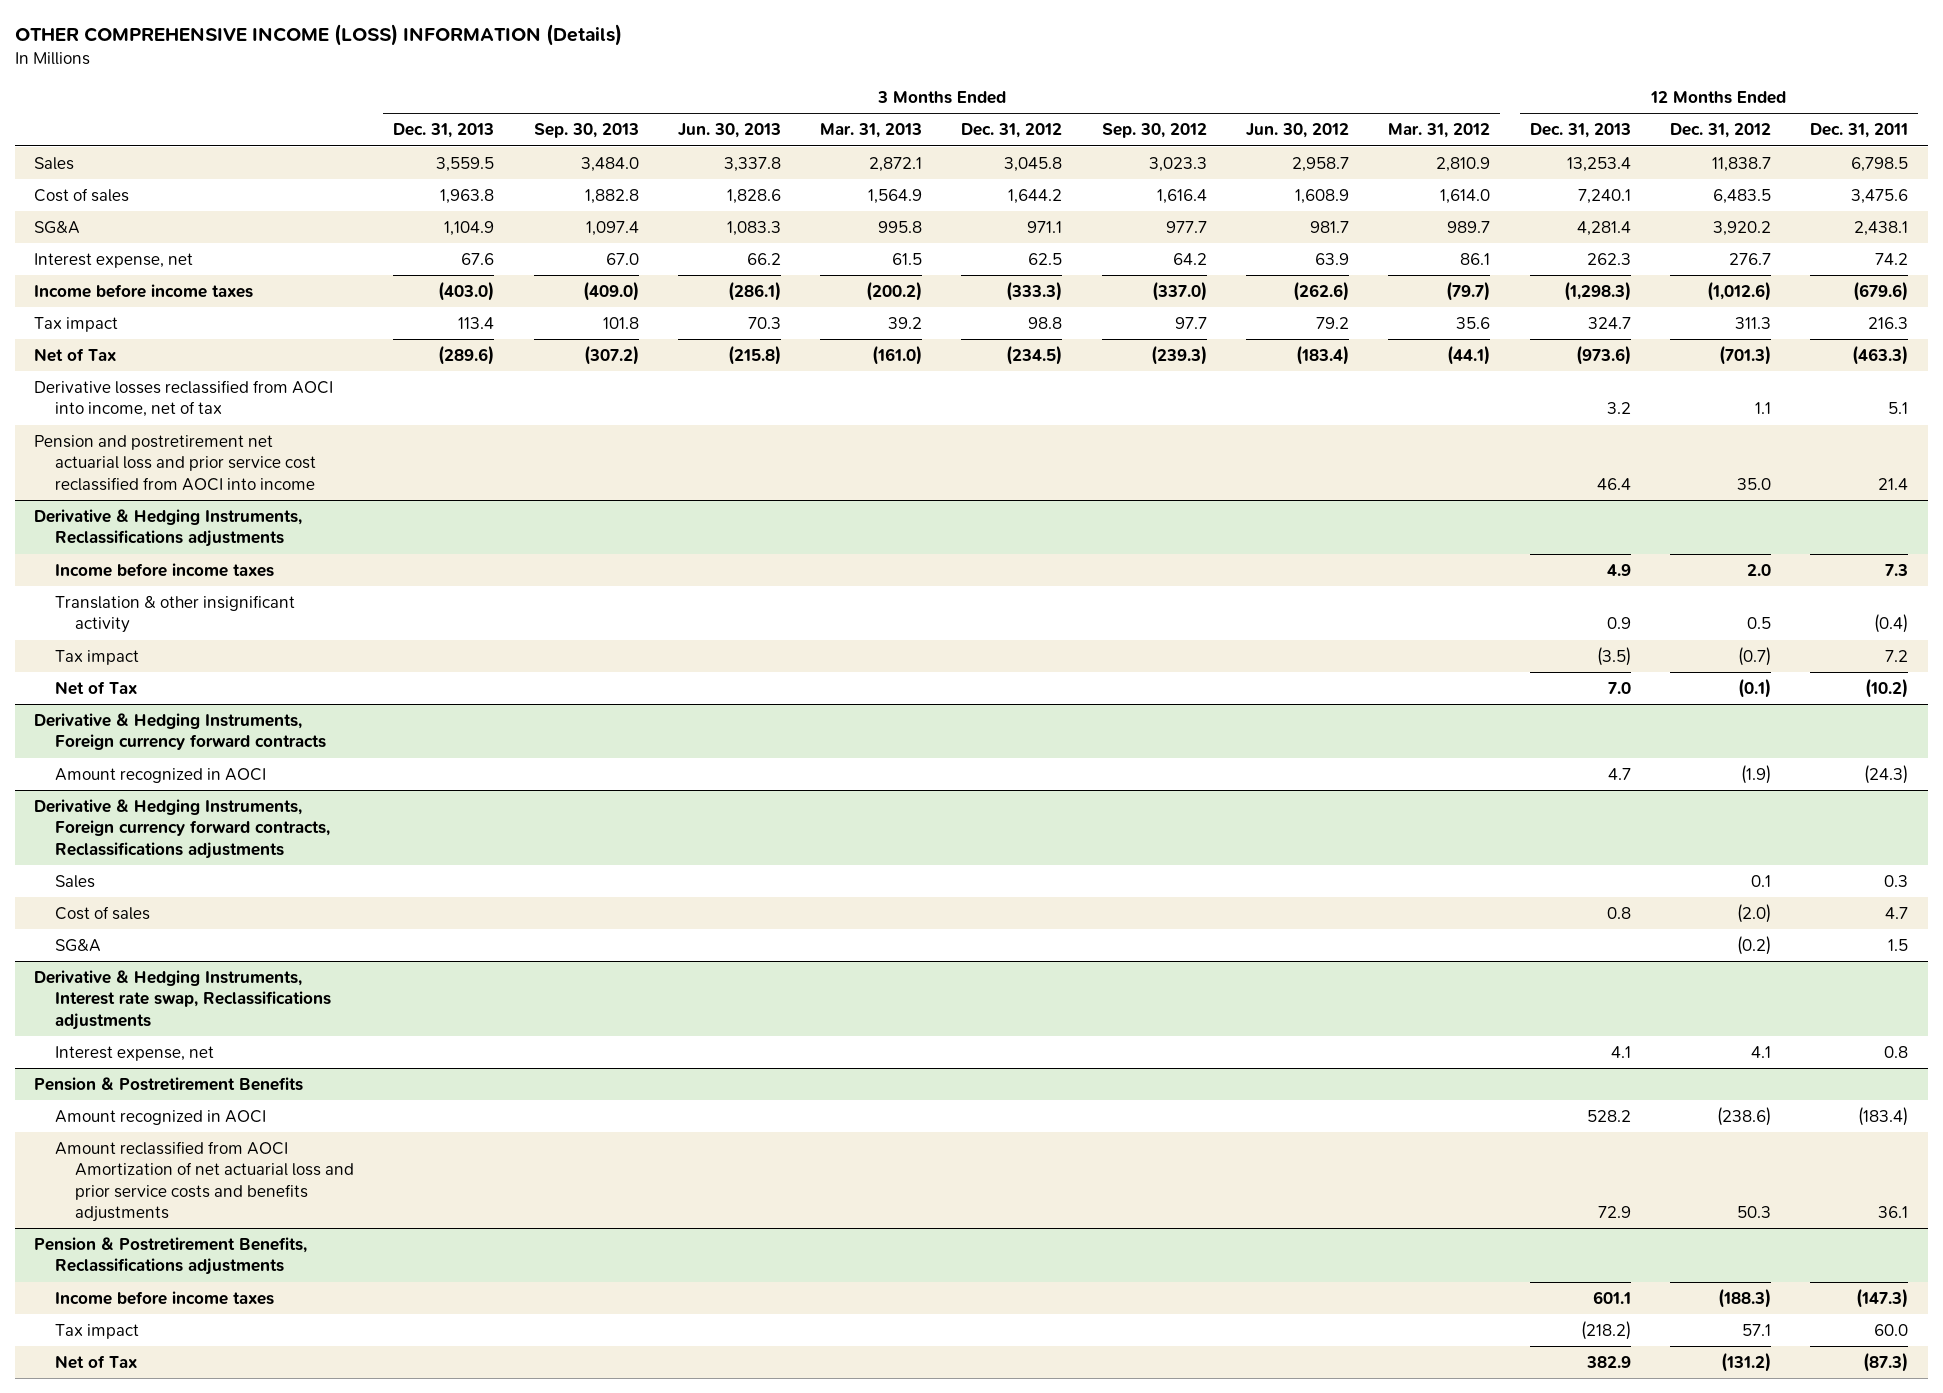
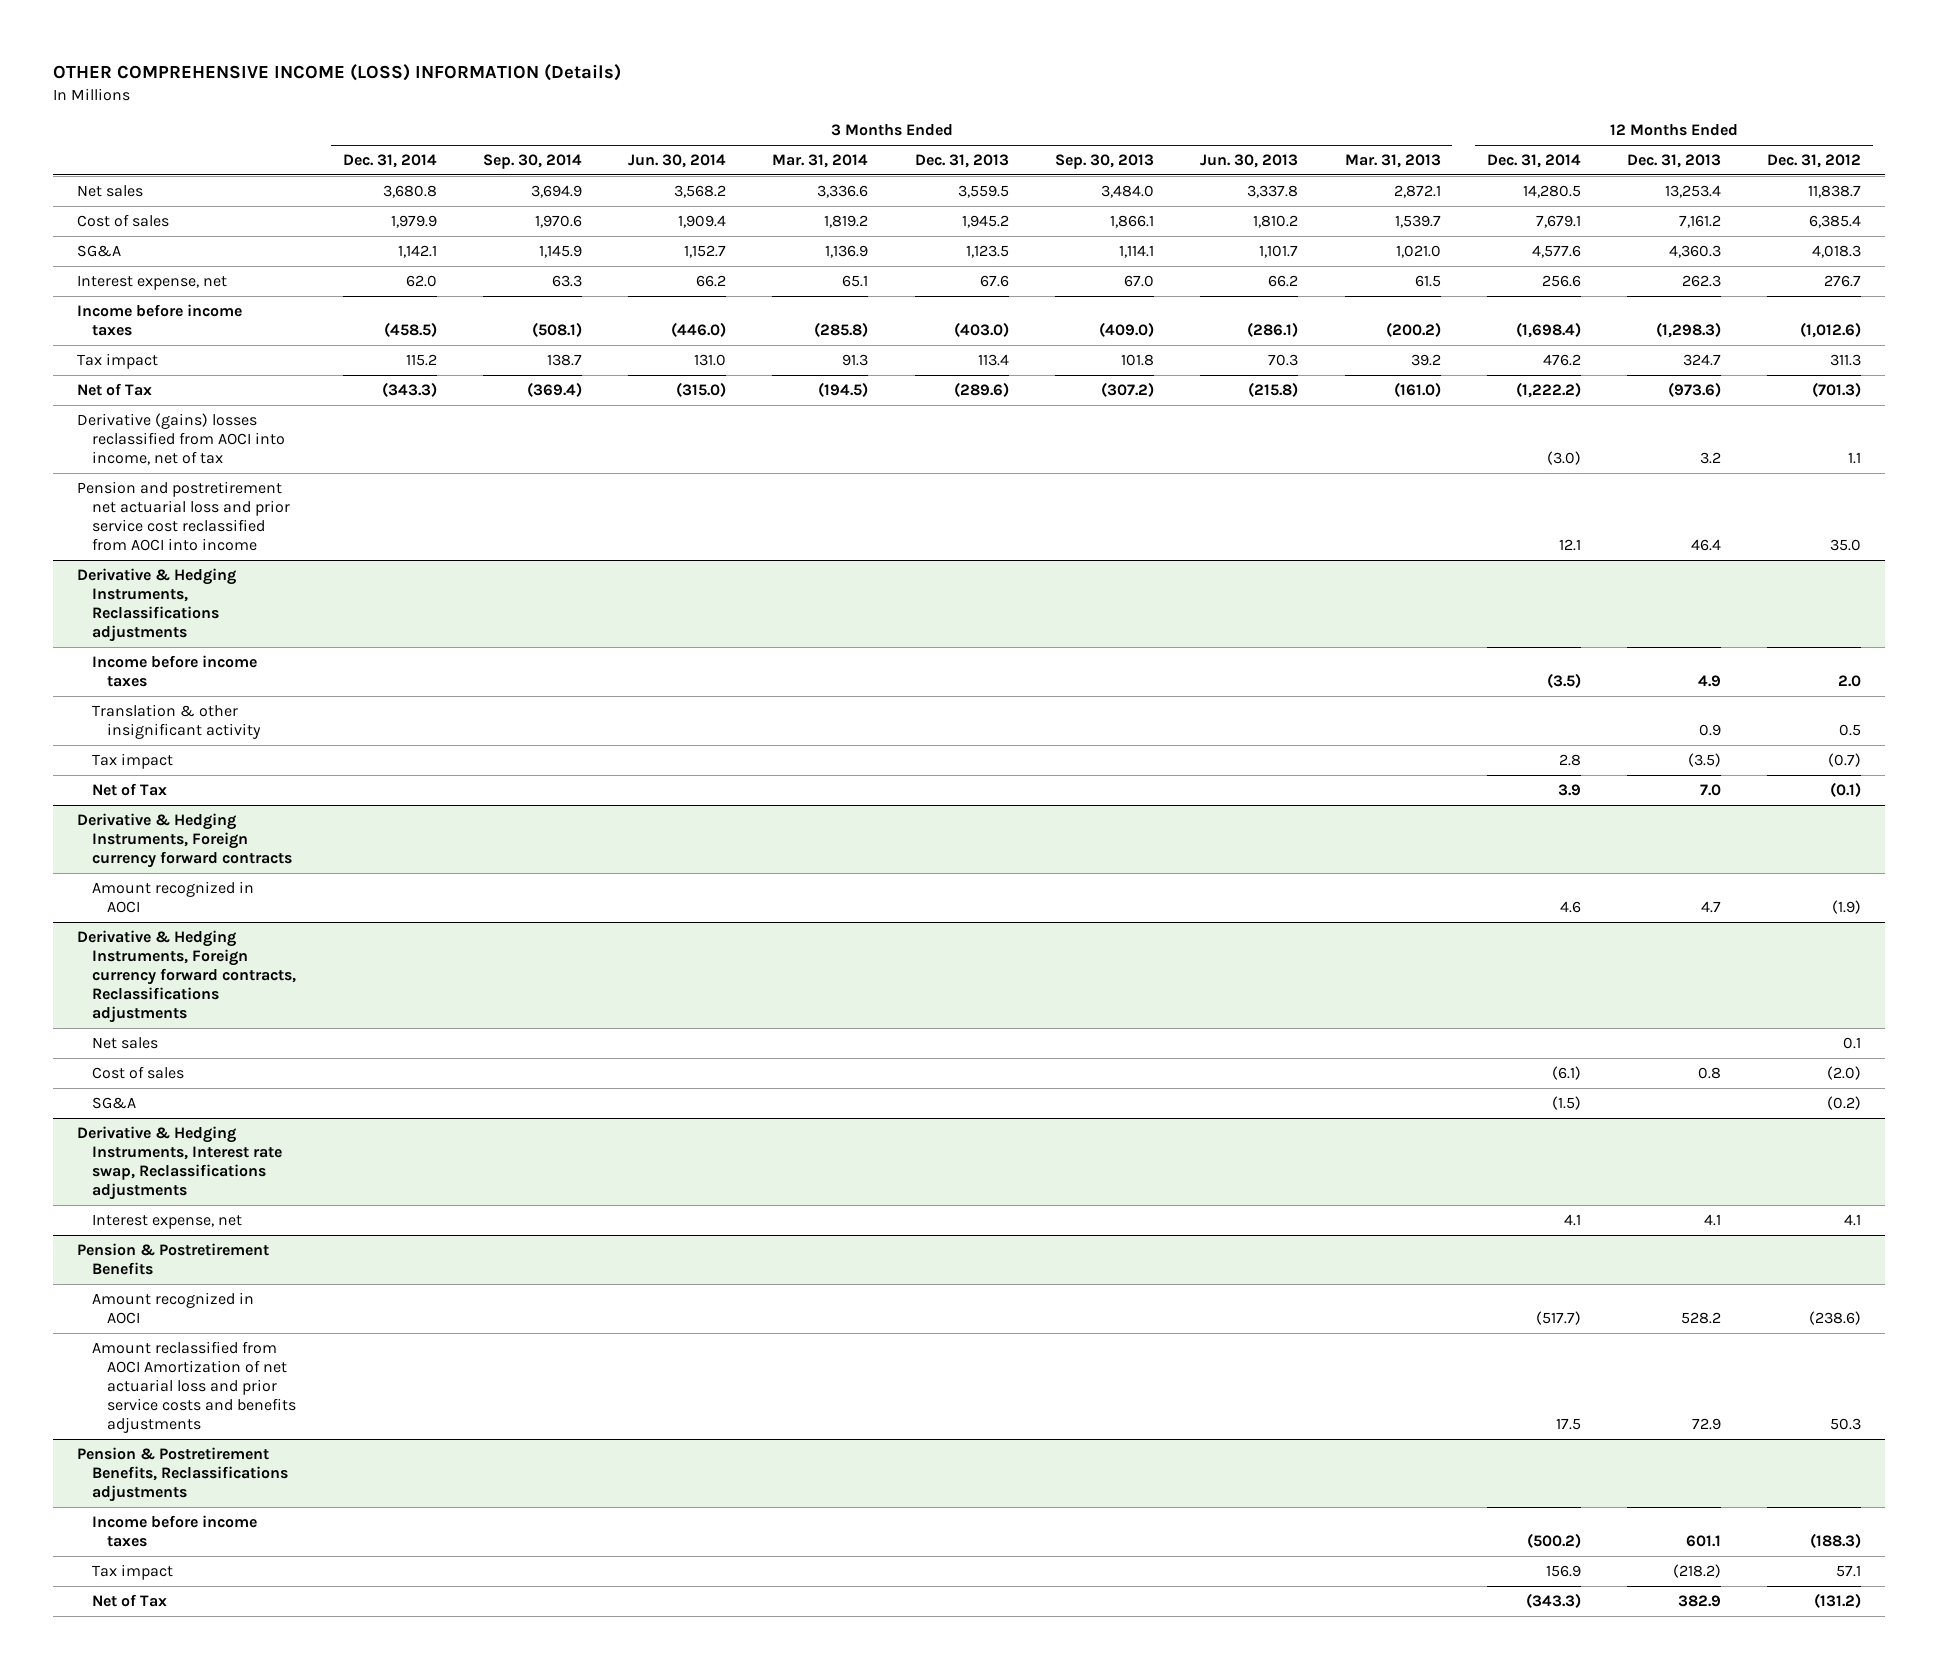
[961,123,1063,139] Dec. 31, 2012 -> none
[1101,123,1207,139] Sep. 30, 2012 -> none
[1246,123,1350,139] Jun. 30, 2012 -> none
[1388,123,1491,139] Mar. 31, 2012 -> none
[1810,123,1909,139] Dec. 31, 2011 -> none
none -> [342,154,437,169] Dec. 31, 2014
none -> [482,154,582,170] Sep. 30, 2014
none -> [628,154,727,169] Jun. 30, 2014
none -> [772,154,869,169] Mar. 31, 2014
none -> [1486,154,1581,169] Dec. 31, 2014
[34,157,75,171] Sales -> [76,184,143,197] Net sales
[440,189,495,205] 1,963.8 -> [961,214,1009,228] 1,945.2
[584,189,639,205] 1,882.8 -> [1110,214,1155,228] 1,866.1
[726,189,781,205] 1,828.6 -> [1253,214,1299,228] 1,810.2
[868,189,923,205] 1,564.9 -> [1394,214,1441,228] 1,539.7
[1577,189,1631,205] 7,240.1 -> [1679,214,1722,228] 7,161.2
[1713,189,1772,205] 6,483.5 -> [1809,214,1862,228] 6,385.4
[444,221,495,237] 1,104.9 -> [965,244,1009,258] 1,123.5
[585,221,639,237] 1,097.4 -> [1119,244,1155,258] 1,114.1
[726,221,781,237] 1,083.3 -> [1259,244,1299,258] 1,101.7
[878,221,923,234] 995.8 -> [1395,244,1441,258] 1,021.0
[1576,221,1631,237] 4,281.4 -> [1669,244,1722,258] 4,360.3
[1713,221,1772,237] 3,920.2 -> [1812,244,1862,258] 4,018.3
[34,380,334,418] Derivative losses reclassified from AOCI into income, net of tax -> [76,412,285,465] Derivative (gains) losses reclassified from AOCI into income, net of tax
[54,875,95,889] Sales -> [91,1036,158,1049] Net sales

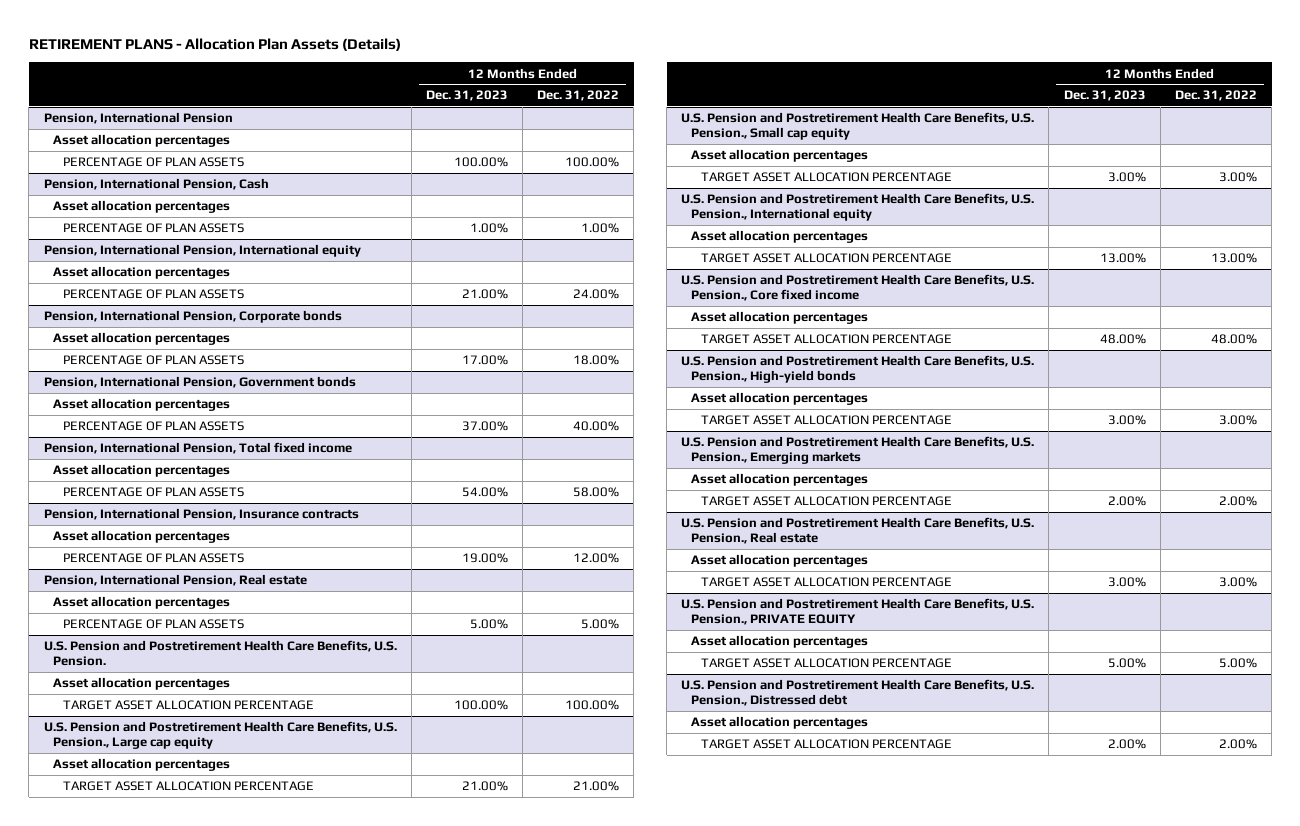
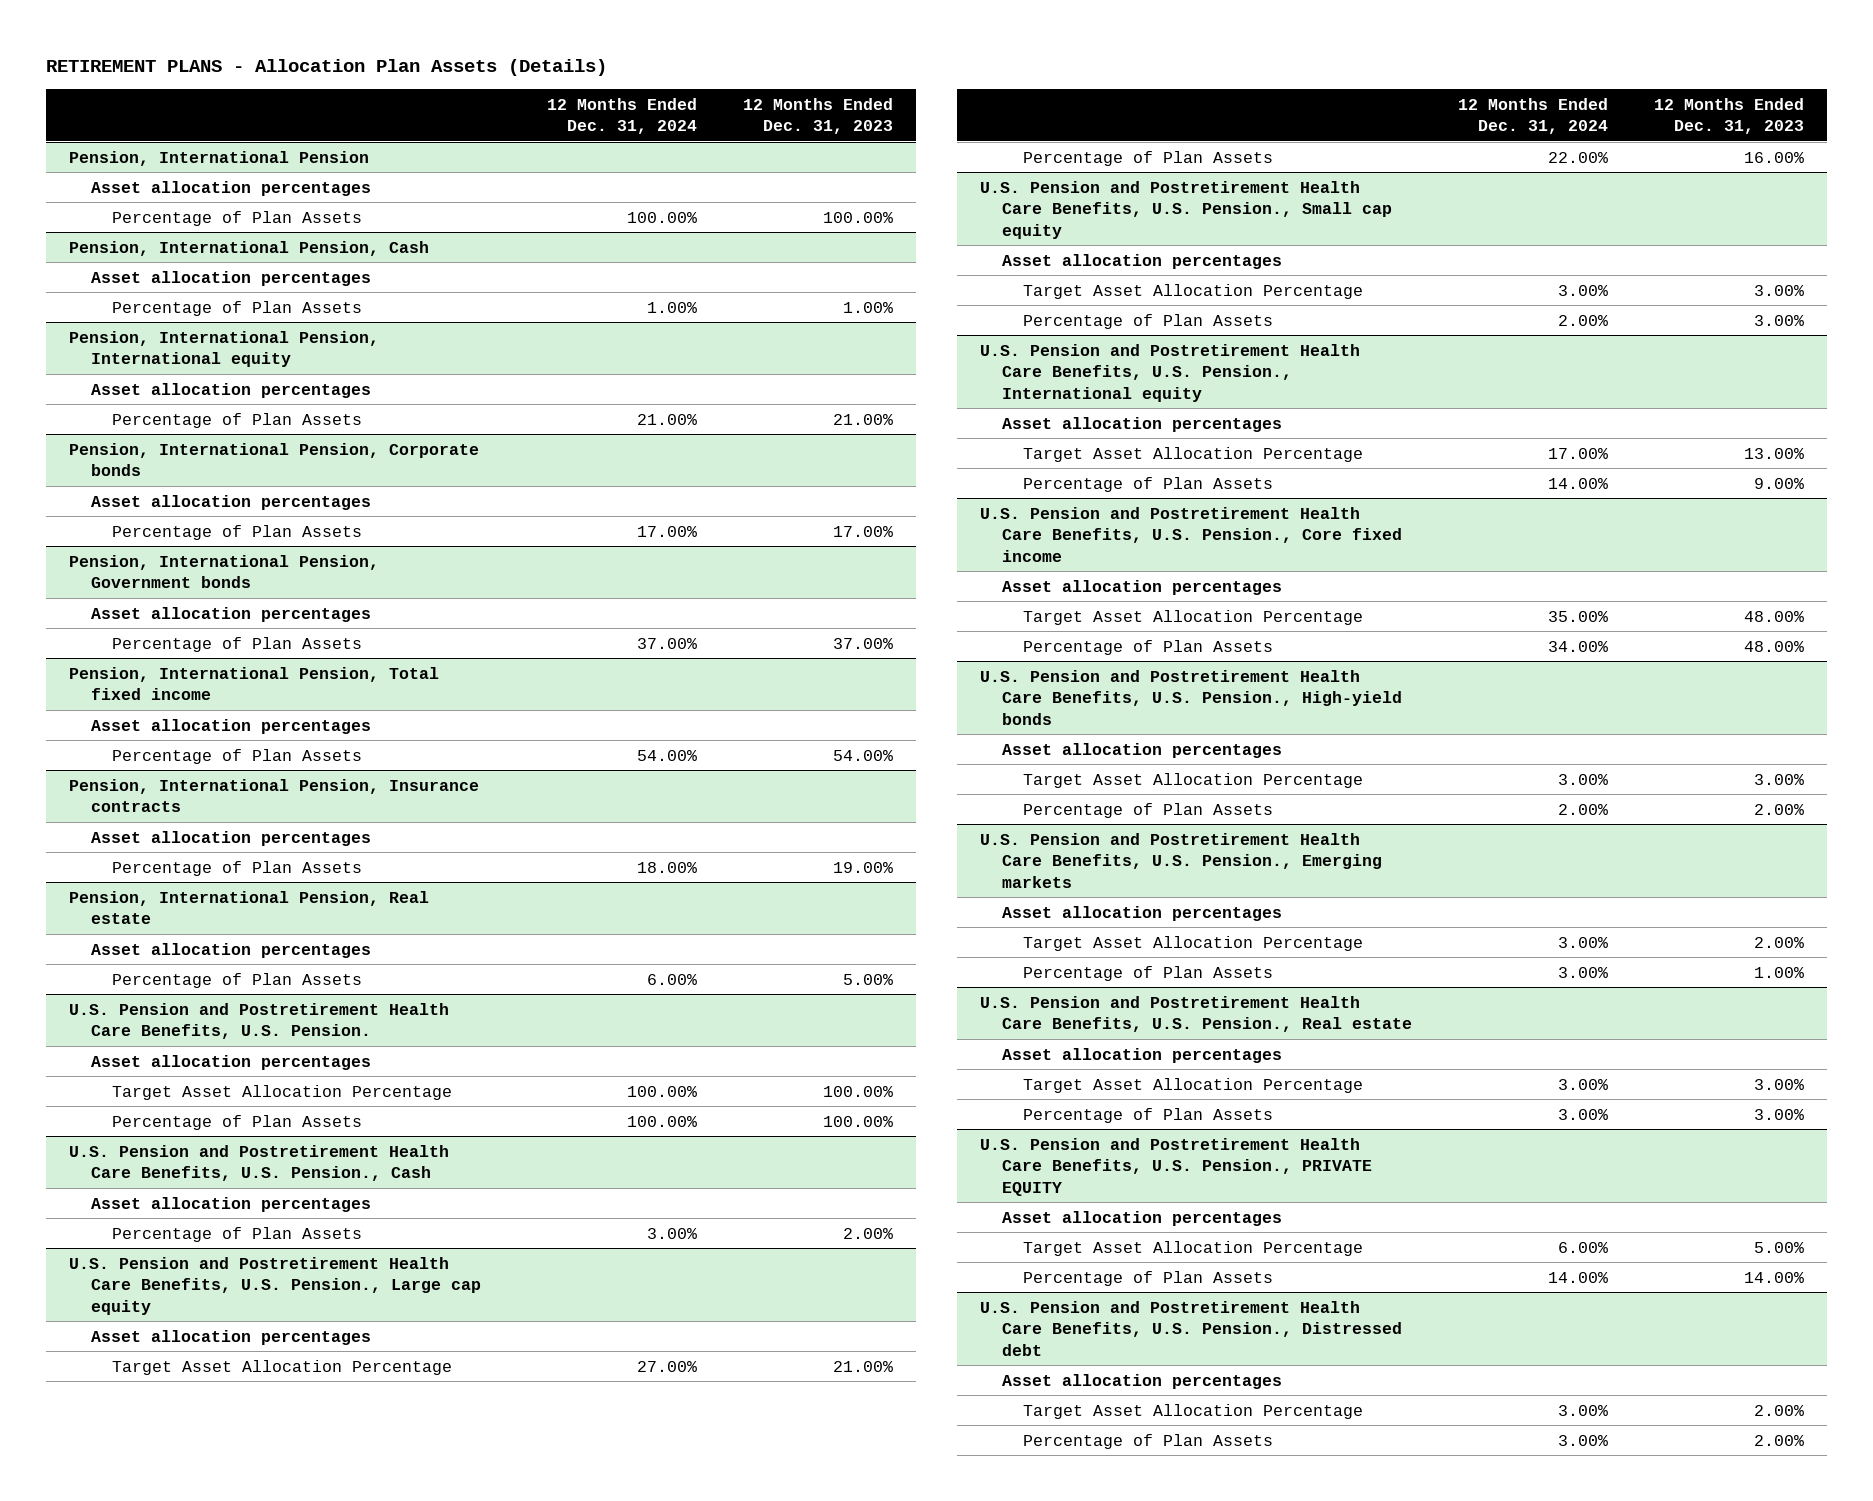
[537,90,620,102] Dec. 31, 2022 -> none
none -> [546,97,697,135] 12 Months Ended Dec. 31, 2024
[63,157,245,168] PERCENTAGE OF PLAN ASSETS -> [111,210,362,226] Percentage of Plan Assets
[63,223,245,234] PERCENTAGE OF PLAN ASSETS -> [111,300,362,316] Percentage of Plan Assets
[63,289,245,300] PERCENTAGE OF PLAN ASSETS -> [111,412,362,428] Percentage of Plan Assets
[63,355,245,366] PERCENTAGE OF PLAN ASSETS -> [111,524,362,540] Percentage of Plan Assets
[63,421,245,432] PERCENTAGE OF PLAN ASSETS -> [111,636,362,652] Percentage of Plan Assets
[63,487,245,498] PERCENTAGE OF PLAN ASSETS -> [111,748,362,764] Percentage of Plan Assets
[63,553,245,564] PERCENTAGE OF PLAN ASSETS -> [111,860,362,876] Percentage of Plan Assets
[63,619,245,630] PERCENTAGE OF PLAN ASSETS -> [111,972,362,988] Percentage of Plan Assets
[63,700,315,711] TARGET ASSET ALLOCATION PERCENTAGE -> [111,1084,452,1100] Target Asset Allocation Percentage
none -> [111,1114,362,1130] Percentage of Plan Assets
none -> [69,1144,450,1182] U.S. Pension and Postretirement Health Care Benefits, U.S. Pension., Cash
none -> [90,1196,371,1212] Asset allocation percentages
none -> [111,1226,362,1242] Percentage of Plan Assets
[63,781,315,792] TARGET ASSET ALLOCATION PERCENTAGE -> [111,1359,452,1375] Target Asset Allocation Percentage
none -> [1022,150,1273,166] Percentage of Plan Assets
[700,172,952,183] TARGET ASSET ALLOCATION PERCENTAGE -> [1022,283,1363,299] Target Asset Allocation Percentage
none -> [1022,313,1273,329] Percentage of Plan Assets
[700,253,952,264] TARGET ASSET ALLOCATION PERCENTAGE -> [1022,446,1363,462] Target Asset Allocation Percentage
none -> [1022,476,1273,492] Percentage of Plan Assets
[700,334,952,345] TARGET ASSET ALLOCATION PERCENTAGE -> [1022,609,1363,625] Target Asset Allocation Percentage
none -> [1022,639,1273,655] Percentage of Plan Assets
[700,415,952,426] TARGET ASSET ALLOCATION PERCENTAGE -> [1022,772,1363,788] Target Asset Allocation Percentage
none -> [1022,802,1273,818] Percentage of Plan Assets
[700,496,952,507] TARGET ASSET ALLOCATION PERCENTAGE -> [1022,935,1363,951] Target Asset Allocation Percentage
none -> [1022,965,1273,981] Percentage of Plan Assets
[700,577,952,588] TARGET ASSET ALLOCATION PERCENTAGE -> [1022,1077,1363,1093] Target Asset Allocation Percentage
none -> [1022,1107,1273,1123] Percentage of Plan Assets
[700,658,952,669] TARGET ASSET ALLOCATION PERCENTAGE -> [1022,1240,1363,1256] Target Asset Allocation Percentage
none -> [1022,1270,1273,1286] Percentage of Plan Assets
[700,739,952,750] TARGET ASSET ALLOCATION PERCENTAGE -> [1022,1403,1363,1419] Target Asset Allocation Percentage
none -> [1022,1433,1273,1449] Percentage of Plan Assets

